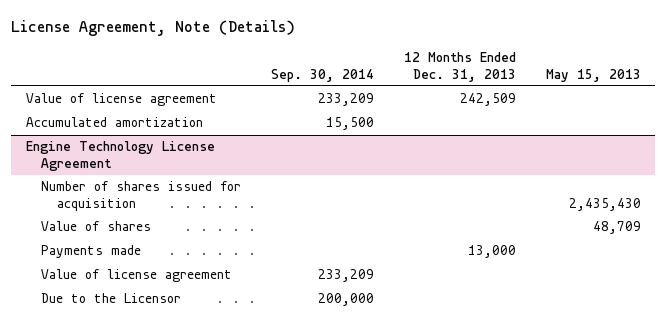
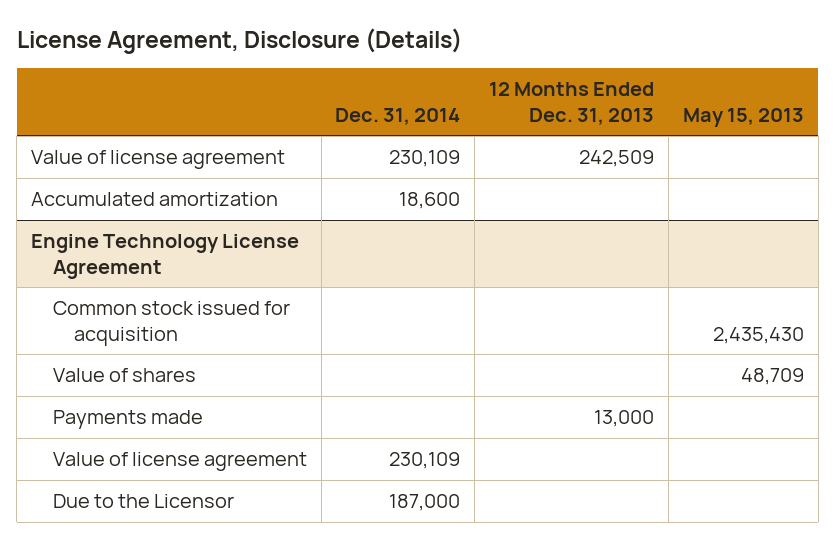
[11,20,296,37] License Agreement, Note (Details) -> [16,27,462,54] License Agreement, Disclosure (Details)
[271,68,375,82] Sep. 30, 2014 -> none
none -> [335,107,461,125] Dec. 31, 2014
[41,181,242,211] Number of shares issued for acquisition -> [52,301,290,346] Common stock issued for acquisition

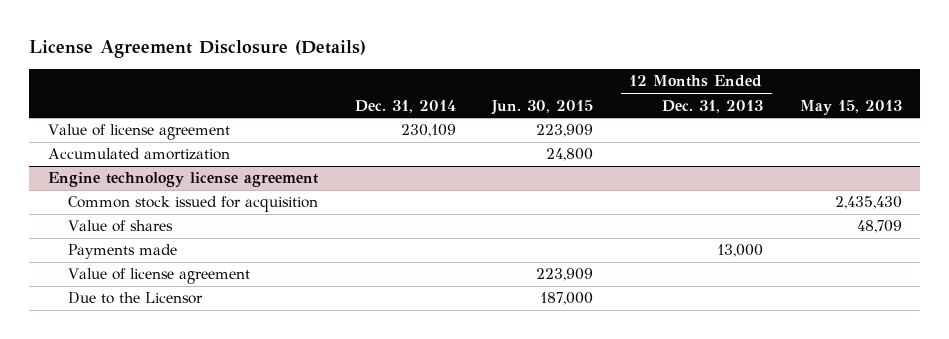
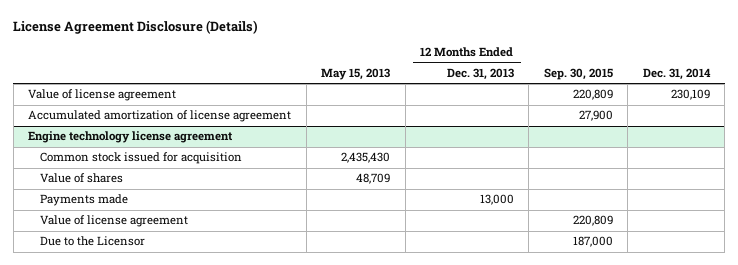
[491,99,594,115] Jun. 30, 2015 -> none
none -> [543,68,613,81] Sep. 30, 2015
[47,148,230,161] Accumulated amortization -> [28,110,292,123] Accumulated amortization of license agreement

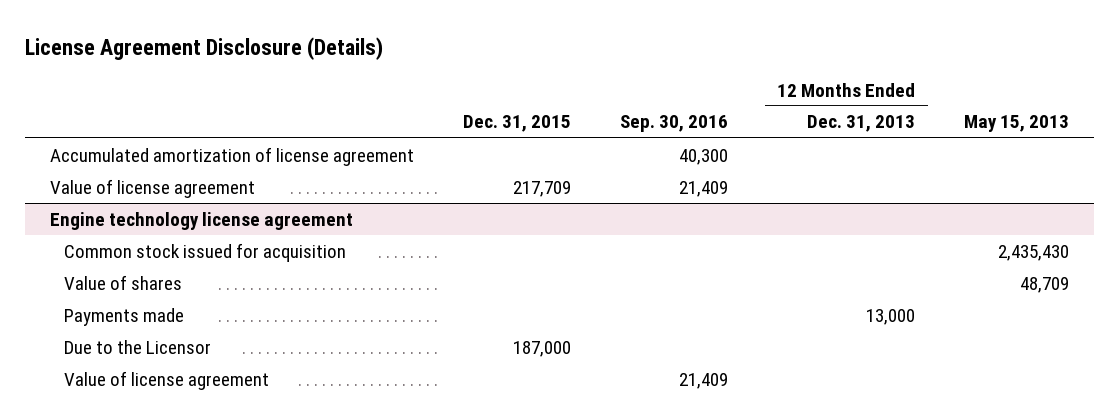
[543,68,613,81] Sep. 30, 2015 -> none
[642,68,711,81] Dec. 31, 2014 -> none
none -> [462,115,571,133] Dec. 31, 2015
none -> [620,115,729,133] Sep. 30, 2016
[28,89,177,102] Value of license agreement -> [49,178,255,198] Value of license agreement
[39,215,188,228] Value of license agreement -> [63,370,269,390] Value of license agreement

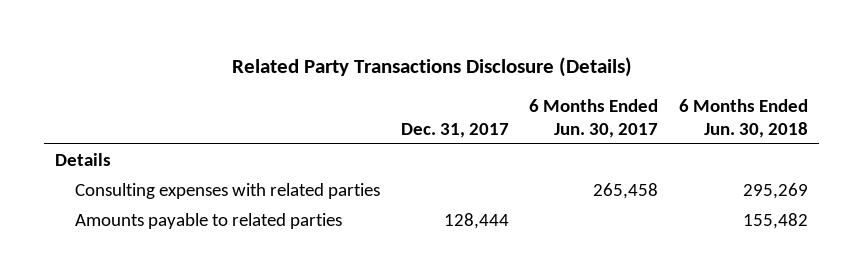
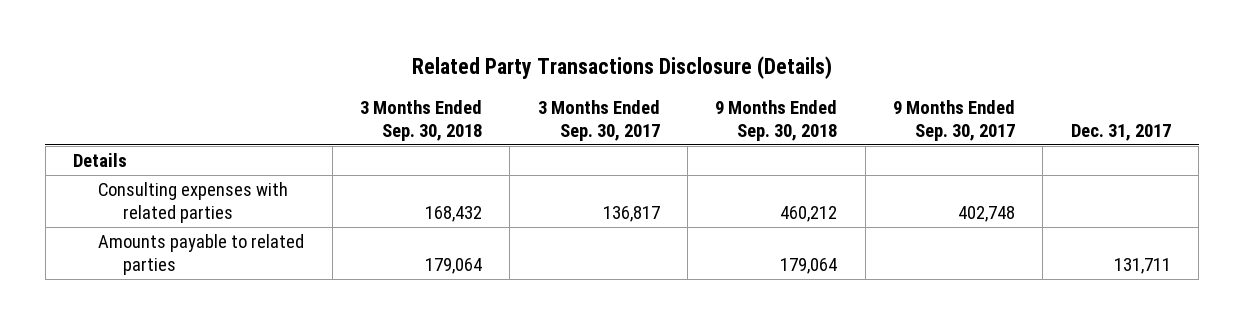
[529,99,659,138] 6 Months Ended Jun. 30, 2017 -> none
[679,99,809,138] 6 Months Ended Jun. 30, 2018 -> none
none -> [359,100,482,142] 3 Months Ended Sep. 30, 2018
none -> [537,100,660,142] 3 Months Ended Sep. 30, 2017
none -> [715,100,838,142] 9 Months Ended Sep. 30, 2018
none -> [893,100,1016,142] 9 Months Ended Sep. 30, 2017
[443,212,509,229] 128,444 -> [1113,257,1171,274] 131,711

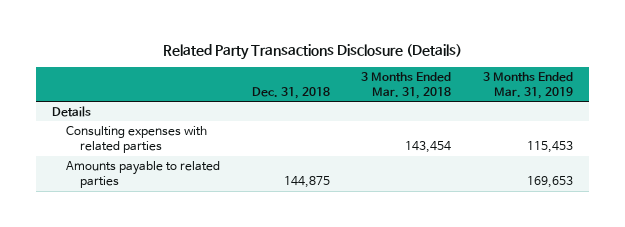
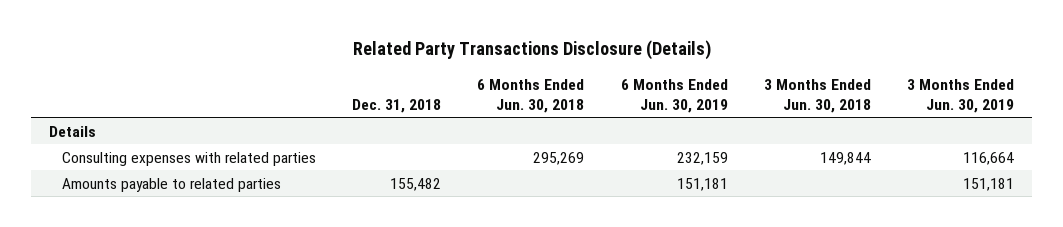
[361,71,452,100] 3 Months Ended Mar. 31, 2018 -> none
[483,71,574,100] 3 Months Ended Mar. 31, 2019 -> none
none -> [477,78,585,113] 6 Months Ended Jun. 30, 2018
none -> [620,78,728,113] 6 Months Ended Jun. 30, 2019
none -> [763,78,871,113] 3 Months Ended Jun. 30, 2018
none -> [907,78,1015,113] 3 Months Ended Jun. 30, 2019
[283,176,330,189] 144,875 -> [390,177,442,191] 155,482

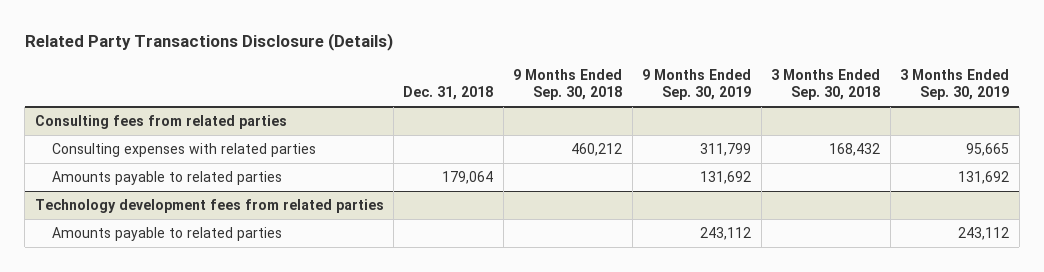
[477,78,585,113] 6 Months Ended Jun. 30, 2018 -> none
[620,78,728,113] 6 Months Ended Jun. 30, 2019 -> none
[763,78,871,113] 3 Months Ended Jun. 30, 2018 -> none
[907,78,1015,113] 3 Months Ended Jun. 30, 2019 -> none
none -> [513,68,623,101] 9 Months Ended Sep. 30, 2018
none -> [642,68,752,101] 9 Months Ended Sep. 30, 2019
none -> [771,68,881,101] 3 Months Ended Sep. 30, 2018
none -> [900,68,1010,101] 3 Months Ended Sep. 30, 2019
[49,125,97,137] Details -> none
[62,151,317,166] Consulting expenses with related parties -> none
[62,177,282,192] Amounts payable to related parties -> none
none -> [34,114,287,129] Consulting fees from related parties
none -> [52,142,317,157] Consulting expenses with related parties
none -> [52,170,283,185] Amounts payable to related parties
none -> [34,198,384,213] Technology development fees from related parties
none -> [52,226,283,241] Amounts payable to related parties

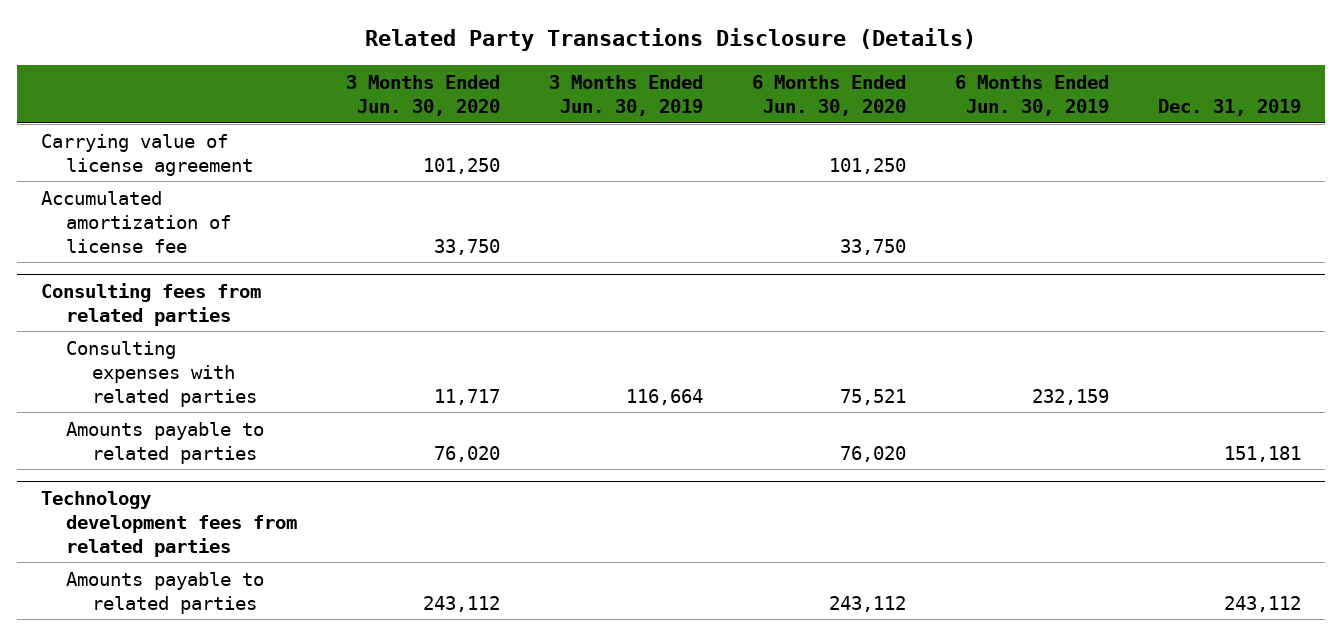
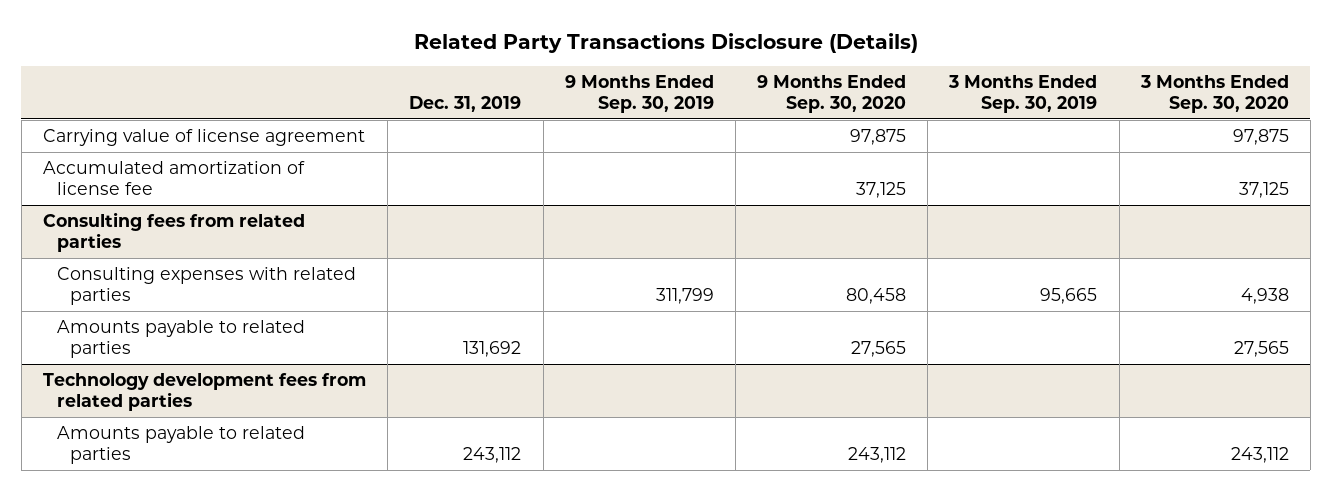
[346,74,501,116] 3 Months Ended Jun. 30, 2020 -> none
[549,74,704,116] 3 Months Ended Jun. 30, 2019 -> none
[751,74,906,116] 6 Months Ended Jun. 30, 2020 -> none
[954,74,1109,116] 6 Months Ended Jun. 30, 2019 -> none
none -> [564,75,714,114] 9 Months Ended Sep. 30, 2019
none -> [757,75,907,114] 9 Months Ended Sep. 30, 2020
none -> [948,75,1098,114] 3 Months Ended Sep. 30, 2019
none -> [1139,75,1289,114] 3 Months Ended Sep. 30, 2020
[1223,445,1301,462] 151,181 -> [463,340,522,357] 131,692

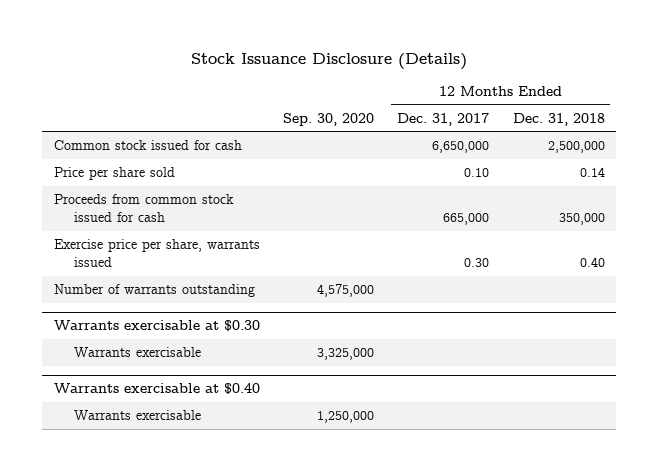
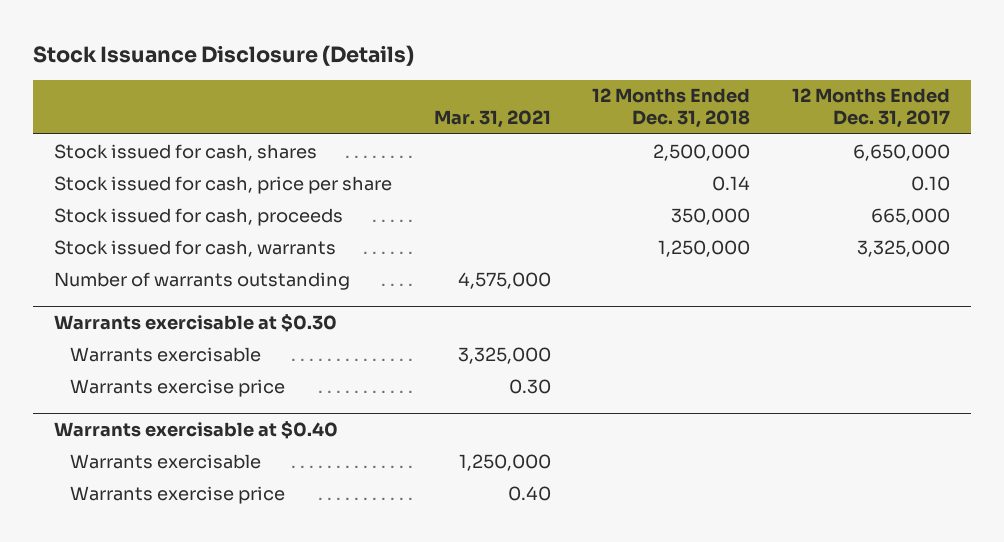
[282,112,374,126] Sep. 30, 2020 -> none
none -> [433,110,551,129] Mar. 31, 2021
[53,239,260,268] Exercise price per share, warrants issued -> none
[53,140,242,151] Common stock issued for cash -> [54,143,318,161] Stock issued for cash, shares
[53,167,175,181] Price per share sold -> [54,175,393,194] Stock issued for cash, price per share
[53,194,234,223] Proceeds from common stock issued for cash -> [54,207,344,226] Stock issued for cash, proceeds
none -> [54,239,337,257] Stock issued for cash, warrants
none -> [69,378,285,397] Warrants exercise price
none -> [69,485,285,504] Warrants exercise price

